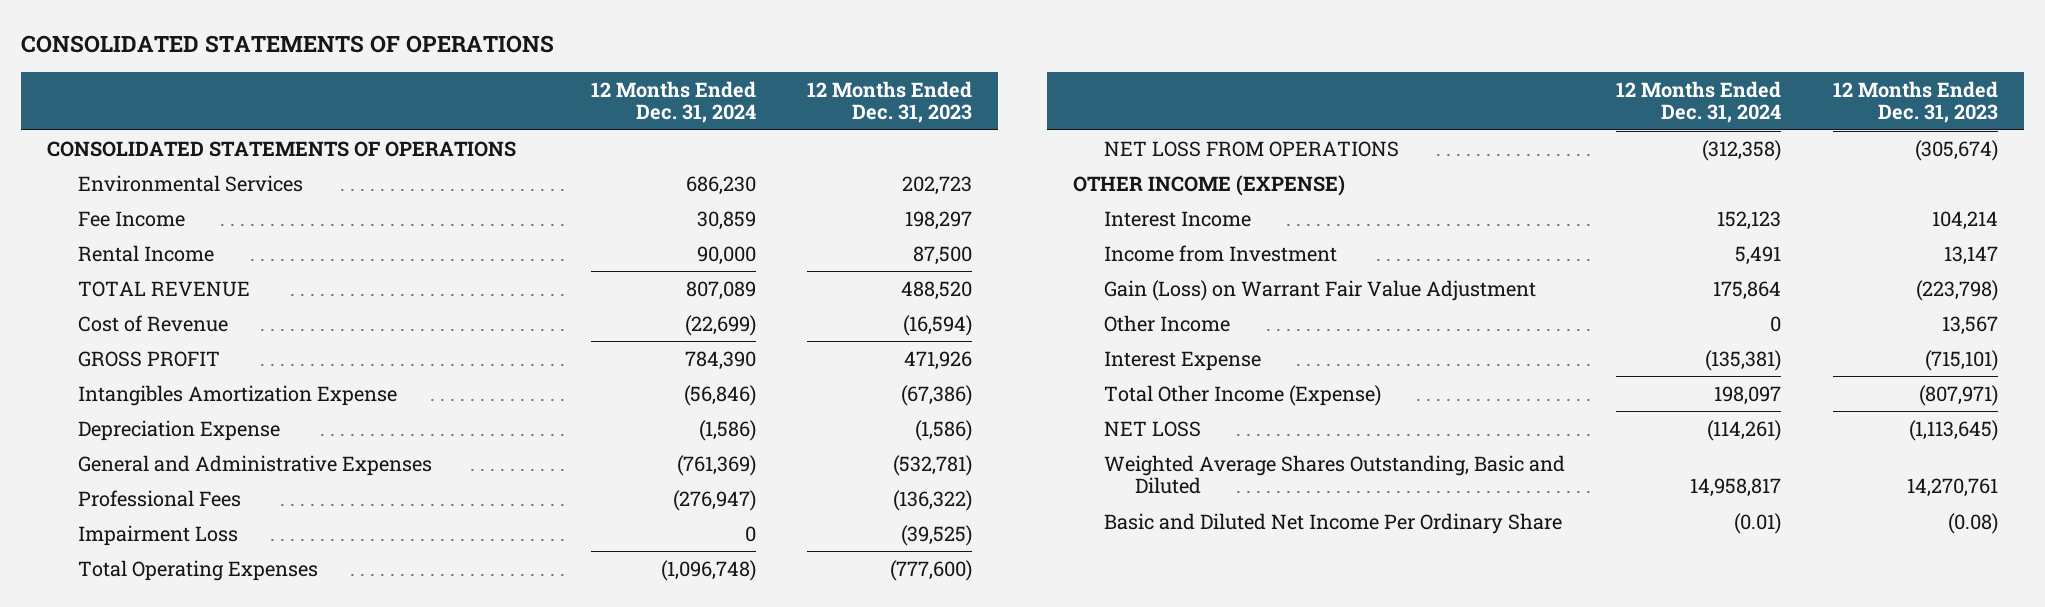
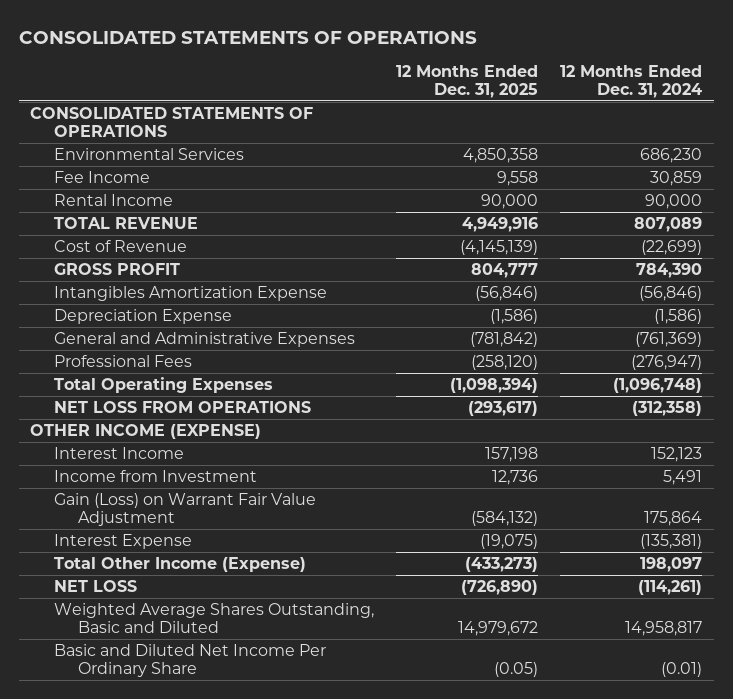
[807,80,973,124] 12 Months Ended Dec. 31, 2023 -> none
none -> [396,64,539,99] 12 Months Ended Dec. 31, 2025
[78,524,239,546] Impairment Loss -> none
[1103,314,1230,332] Other Income -> none

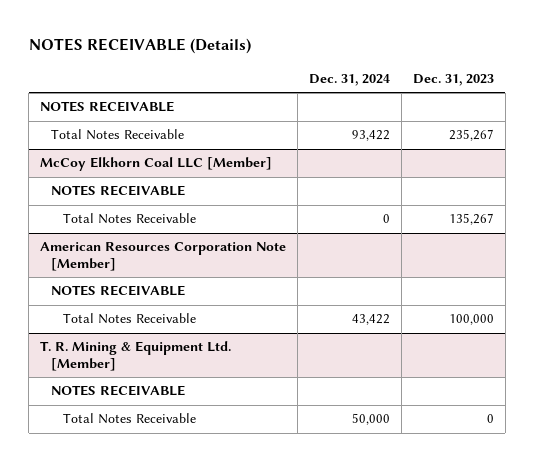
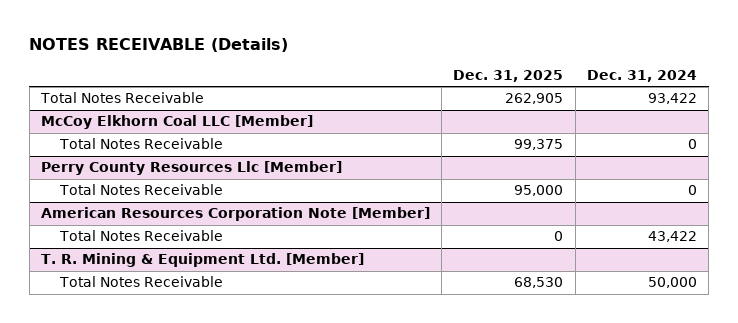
[412,73,494,86] Dec. 31, 2023 -> none
none -> [453,69,564,82] Dec. 31, 2025
[40,101,175,113] NOTES RECEIVABLE -> none
[51,185,186,197] NOTES RECEIVABLE -> none
none -> [40,161,342,176] Perry County Resources Llc [Member]
none -> [58,184,223,196] Total Notes Receivable
[51,285,186,297] NOTES RECEIVABLE -> none
[51,385,186,397] NOTES RECEIVABLE -> none

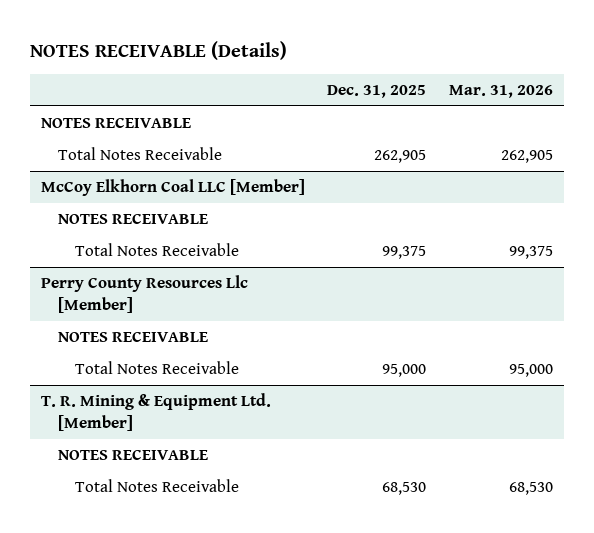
[586,69,697,82] Dec. 31, 2024 -> none
none -> [448,85,553,99] Mar. 31, 2026
none -> [41,117,192,129] NOTES RECEIVABLE
none -> [58,213,209,225] NOTES RECEIVABLE
none -> [58,331,209,343] NOTES RECEIVABLE
[40,207,430,222] American Resources Corporation Note [Member] -> none
[58,230,223,242] Total Notes Receivable -> none
none -> [58,449,209,461] NOTES RECEIVABLE

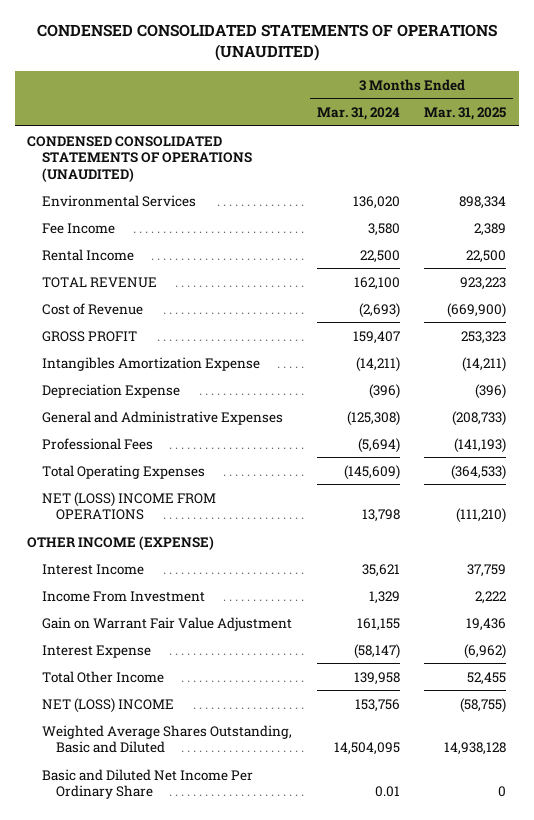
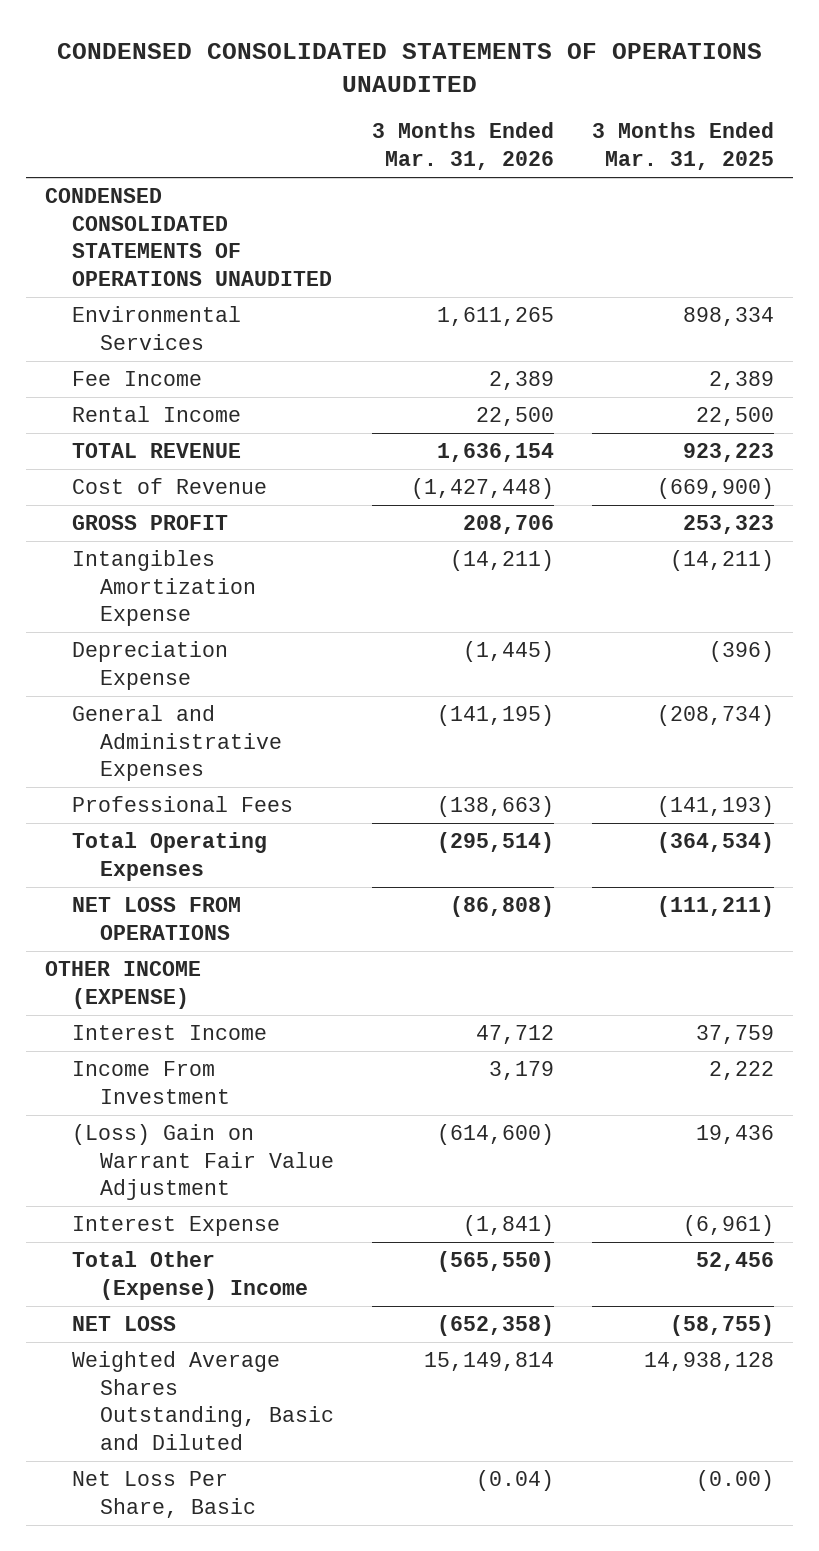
[36,24,497,62] CONDENSED CONSOLIDATED STATEMENTS OF OPERATIONS (UNAUDITED) -> [56,42,762,93] CONDENSED CONSOLIDATED STATEMENTS OF OPERATIONS UNAUDITED
[316,106,400,120] Mar. 31, 2024 -> none
none -> [372,122,555,171] 3 Months Ended Mar. 31, 2026
[27,135,252,182] CONDENSED CONSOLIDATED STATEMENTS OF OPERATIONS (UNAUDITED) -> [44,188,333,286] CONDENSED CONSOLIDATED STATEMENTS OF OPERATIONS UNAUDITED
[452,410,507,426] (208,733) -> [657,705,775,727] (208,734)
[451,464,507,480] (364,533) -> [657,832,775,854] (364,534)
[41,491,216,521] NET (LOSS) INCOME FROM OPERATIONS -> [72,897,242,940] NET LOSS FROM OPERATIONS
[456,508,507,524] (111,210) -> [657,896,775,918] (111,211)
[41,616,292,631] Gain on Warrant Fair Value Adjustment -> [72,1124,335,1201] (Loss) Gain on Warrant Fair Value Adjustment
[464,643,507,659] (6,962) -> [683,1215,775,1237] (6,961)
[41,670,164,683] Total Other Income -> [72,1251,309,1300] Total Other (Expense) Income
[467,671,507,685] 52,455 -> [696,1252,775,1272] 52,456
[41,697,174,713] NET (LOSS) INCOME -> [72,1316,177,1332] NET LOSS
[41,768,253,800] Basic and Diluted Net Income Per Ordinary Share -> [72,1471,257,1518] Net Loss Per Share, Basic
[498,786,507,798] 0 -> [696,1470,775,1492] (0.00)

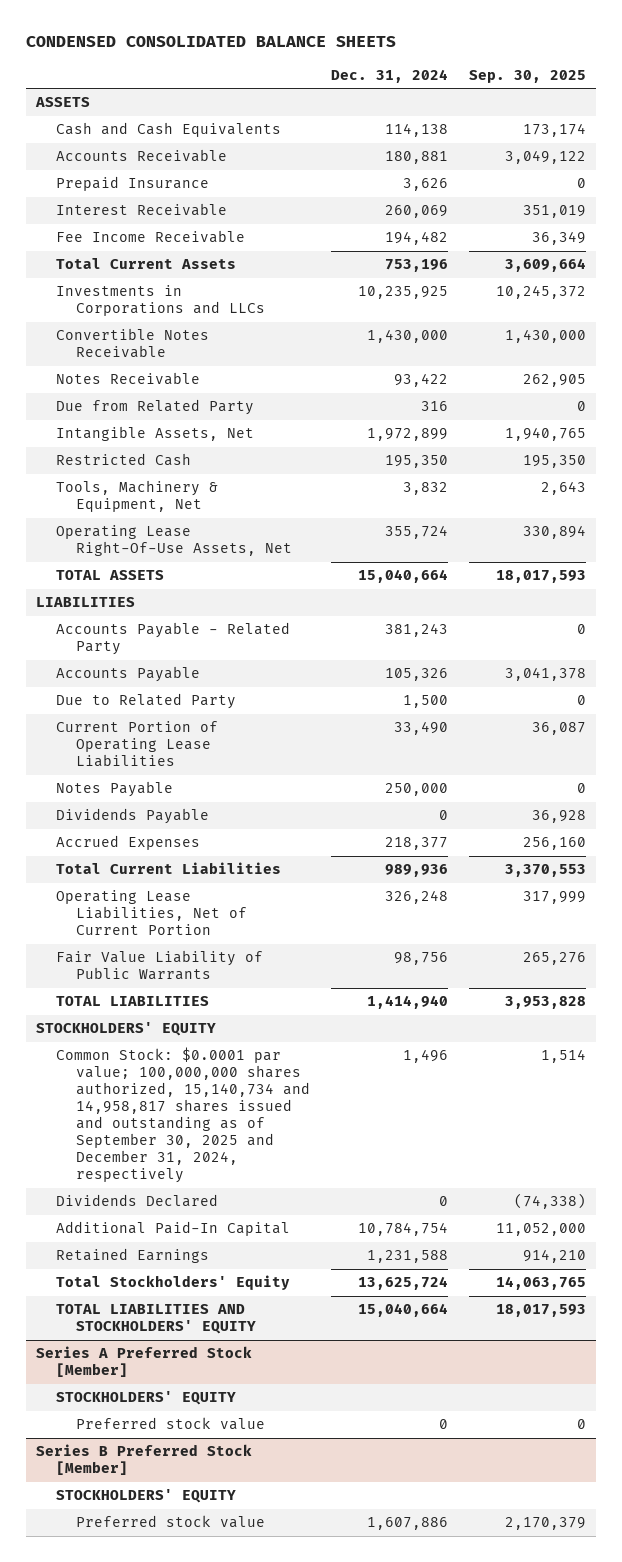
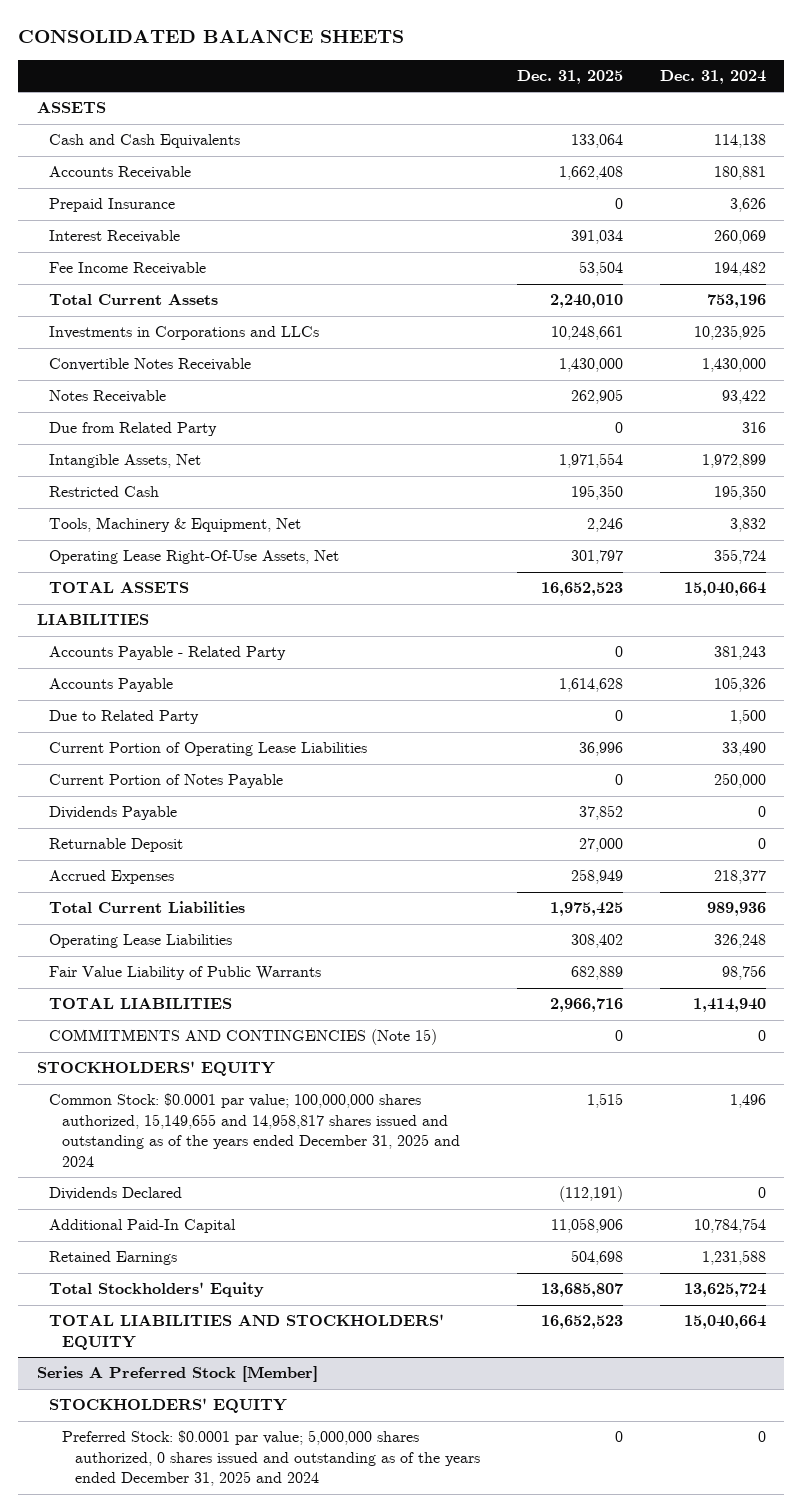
[25,36,396,48] CONDENSED CONSOLIDATED BALANCE SHEETS -> [18,30,405,44] CONSOLIDATED BALANCE SHEETS
[468,69,586,83] Sep. 30, 2025 -> none
none -> [517,70,624,85] Dec. 31, 2025
[56,781,174,798] Notes Payable -> [49,774,284,789] Current Portion of Notes Payable
none -> [49,838,184,853] Returnable Deposit
[56,890,248,936] Operating Lease Liabilities, Net of Current Portion -> [49,934,233,949] Operating Lease Liabilities
none -> [49,1029,438,1046] COMMITMENTS AND CONTINGENCIES (Note 15)
[56,1047,311,1183] Common Stock: $0.0001 par value; 100,000,000 shares authorized, 15,140,734 and 14,958,817 shares issued and outstanding as of September 30, 2025 and December 31, 2024, respectively -> [49,1093,461,1167] Common Stock: $0.0001 par value; 100,000,000 shares authorized, 15,149,655 and 14,958,817 shares issued and outstanding as of the years ended December 31, 2025 and 2024
[36,1444,253,1476] Series B Preferred Stock [Member] -> none
[56,1489,237,1504] STOCKHOLDERS' EQUITY -> none
[76,1515,266,1529] Preferred stock value -> none
[76,1417,266,1431] Preferred stock value -> [62,1430,481,1487] Preferred Stock: $0.0001 par value; 5,000,000 shares authorized, 0 shares issued and outstanding as of the years ended December 31, 2025 and 2024

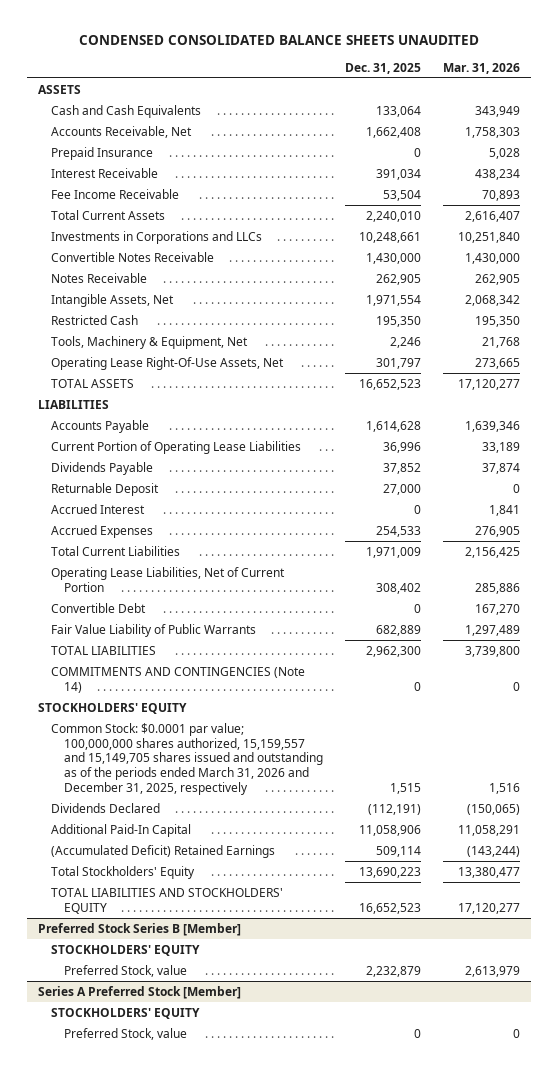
[18,30,405,44] CONSOLIDATED BALANCE SHEETS -> [79,35,480,46] CONDENSED CONSOLIDATED BALANCE SHEETS UNAUDITED
[660,70,767,85] Dec. 31, 2024 -> none
none -> [443,62,521,74] Mar. 31, 2026
[49,166,192,180] Accounts Receivable -> [50,125,192,138] Accounts Receivable, Net
[49,422,218,437] Due from Related Party -> none
[49,646,287,661] Accounts Payable - Related Party -> none
[49,710,200,725] Due to Related Party -> none
[49,774,284,789] Current Portion of Notes Payable -> none
none -> [50,503,145,514] Accrued Interest
[571,869,624,885] 258,949 -> [376,525,422,537] 254,533
[550,902,624,917] 1,975,425 -> [366,546,422,558] 1,971,009
[49,934,233,949] Operating Lease Liabilities -> [50,566,285,592] Operating Lease Liabilities, Net of Current Portion
none -> [50,602,146,613] Convertible Debt
[550,998,624,1013] 2,966,716 -> [366,645,422,657] 2,962,300
[49,1029,438,1046] COMMITMENTS AND CONTINGENCIES (Note 15) -> [50,666,305,693] COMMITMENTS AND CONTINGENCIES (Note 14)
[49,1093,461,1167] Common Stock: $0.0001 par value; 100,000,000 shares authorized, 15,149,655 and 14,958,817 shares issued and outstanding as of the years ended December 31, 2025 and 2024 -> [50,722,323,796] Common Stock: $0.0001 par value; 100,000,000 shares authorized, 15,159,557 and 15,149,705 shares issued and outstanding as of the periods ended March 31, 2026 and December 31, 2025, respectively
[49,1251,178,1266] Retained Earnings -> [50,844,275,858] (Accumulated Deficit) Retained Earnings
[571,1250,624,1266] 504,698 -> [376,845,422,857] 509,114
[541,1283,624,1298] 13,685,807 -> [359,866,422,878] 13,690,223
none -> [37,922,241,936] Preferred Stock Series B [Member]
none -> [50,944,200,956] STOCKHOLDERS' EQUITY
none -> [63,964,187,977] Preferred Stock, value
[62,1430,481,1487] Preferred Stock: $0.0001 par value; 5,000,000 shares authorized, 0 shares issued and outstanding as of the years ended December 31, 2025 and 2024 -> [63,1027,187,1040] Preferred Stock, value

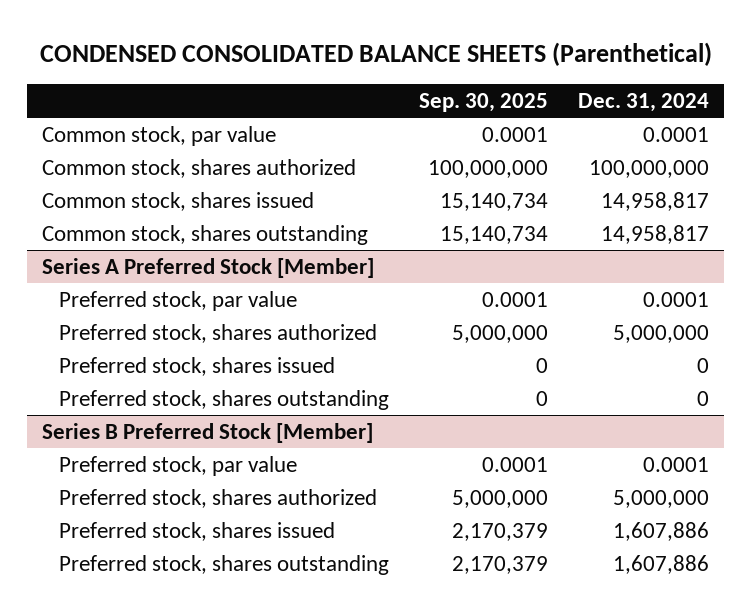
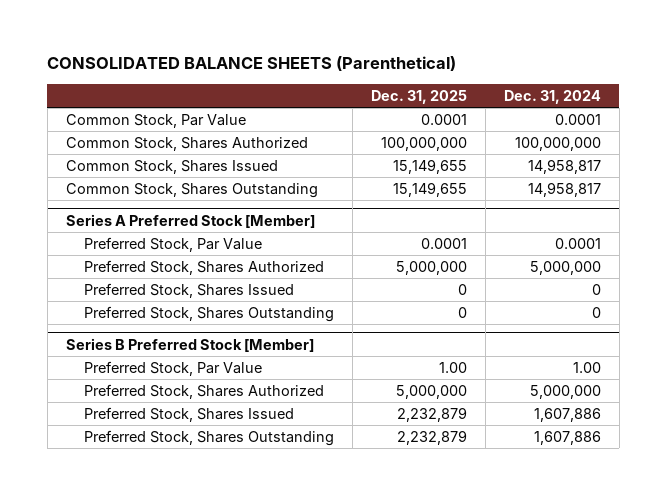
[39,41,712,66] CONDENSED CONSOLIDATED BALANCE SHEETS (Parenthetical) -> [47,56,457,72] CONSOLIDATED BALANCE SHEETS (Parenthetical)
[419,92,549,112] Sep. 30, 2025 -> none
none -> [371,89,468,104] Dec. 31, 2025
[41,125,276,146] Common stock, par value -> [65,113,246,128] Common Stock, Par Value
[41,158,356,178] Common stock, shares authorized -> [65,136,308,151] Common Stock, Shares Authorized
[41,191,314,211] Common stock, shares issued -> [65,159,278,174] Common Stock, Shares Issued
[41,224,368,245] Common stock, shares outstanding -> [65,182,318,198] Common Stock, Shares Outstanding
[59,290,298,311] Preferred stock, par value -> [84,236,263,252] Preferred Stock, Par Value
[59,323,378,343] Preferred stock, shares authorized -> [84,259,325,275] Preferred Stock, Shares Authorized
[59,356,336,376] Preferred stock, shares issued -> [84,282,295,298] Preferred Stock, Shares Issued
[59,389,390,410] Preferred stock, shares outstanding -> [84,305,335,322] Preferred Stock, Shares Outstanding
[59,455,298,476] Preferred stock, par value -> [84,360,263,376] Preferred Stock, Par Value
[643,456,710,472] 0.0001 -> [572,361,601,373] 1.00
[59,488,378,508] Preferred stock, shares authorized -> [84,383,325,399] Preferred Stock, Shares Authorized
[59,521,336,541] Preferred stock, shares issued -> [84,406,295,422] Preferred Stock, Shares Issued
[59,554,390,575] Preferred stock, shares outstanding -> [84,429,335,446] Preferred Stock, Shares Outstanding

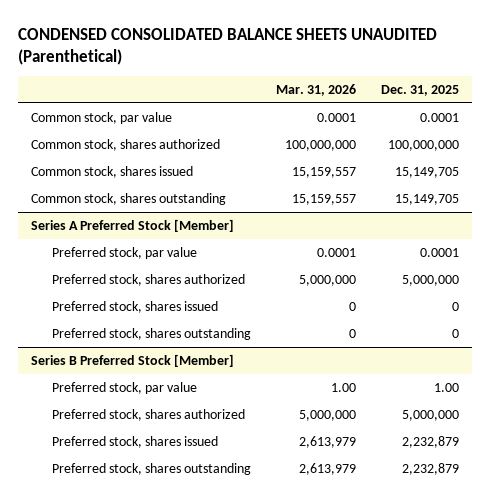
[47,56,457,72] CONSOLIDATED BALANCE SHEETS (Parenthetical) -> [17,27,437,65] CONDENSED CONSOLIDATED BALANCE SHEETS UNAUDITED (Parenthetical)
[503,89,601,104] Dec. 31, 2024 -> none
none -> [275,83,356,96] Mar. 31, 2026
[65,113,246,128] Common Stock, Par Value -> [30,111,172,124] Common stock, par value
[65,136,308,151] Common Stock, Shares Authorized -> [30,138,220,151] Common stock, shares authorized
[65,159,278,174] Common Stock, Shares Issued -> [30,165,193,178] Common stock, shares issued
[393,158,468,174] 15,149,655 -> [395,166,460,178] 15,149,705
[65,182,318,198] Common Stock, Shares Outstanding -> [30,192,226,205] Common stock, shares outstanding
[393,181,468,197] 15,149,655 -> [395,193,460,205] 15,149,705
[84,236,263,252] Preferred Stock, Par Value -> [51,246,197,259] Preferred stock, par value
[84,259,325,275] Preferred Stock, Shares Authorized -> [51,273,245,286] Preferred stock, shares authorized
[84,282,295,298] Preferred Stock, Shares Issued -> [51,300,218,313] Preferred stock, shares issued
[84,305,335,322] Preferred Stock, Shares Outstanding -> [51,327,251,340] Preferred stock, shares outstanding
[84,360,263,376] Preferred Stock, Par Value -> [51,381,197,394] Preferred stock, par value
[84,383,325,399] Preferred Stock, Shares Authorized -> [51,408,245,421] Preferred stock, shares authorized
[84,406,295,422] Preferred Stock, Shares Issued -> [51,435,218,448] Preferred stock, shares issued
[84,429,335,446] Preferred Stock, Shares Outstanding -> [51,462,251,475] Preferred stock, shares outstanding

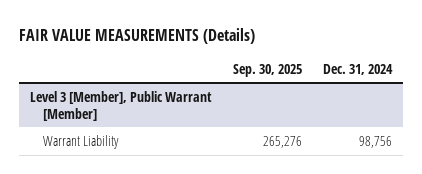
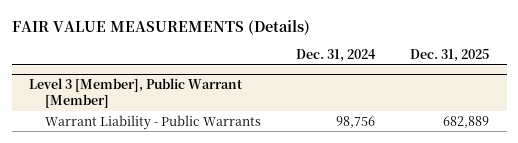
[232,63,302,77] Sep. 30, 2025 -> none
none -> [410,49,490,63] Dec. 31, 2025
[43,134,120,149] Warrant Liability -> [44,114,261,130] Warrant Liability - Public Warrants

